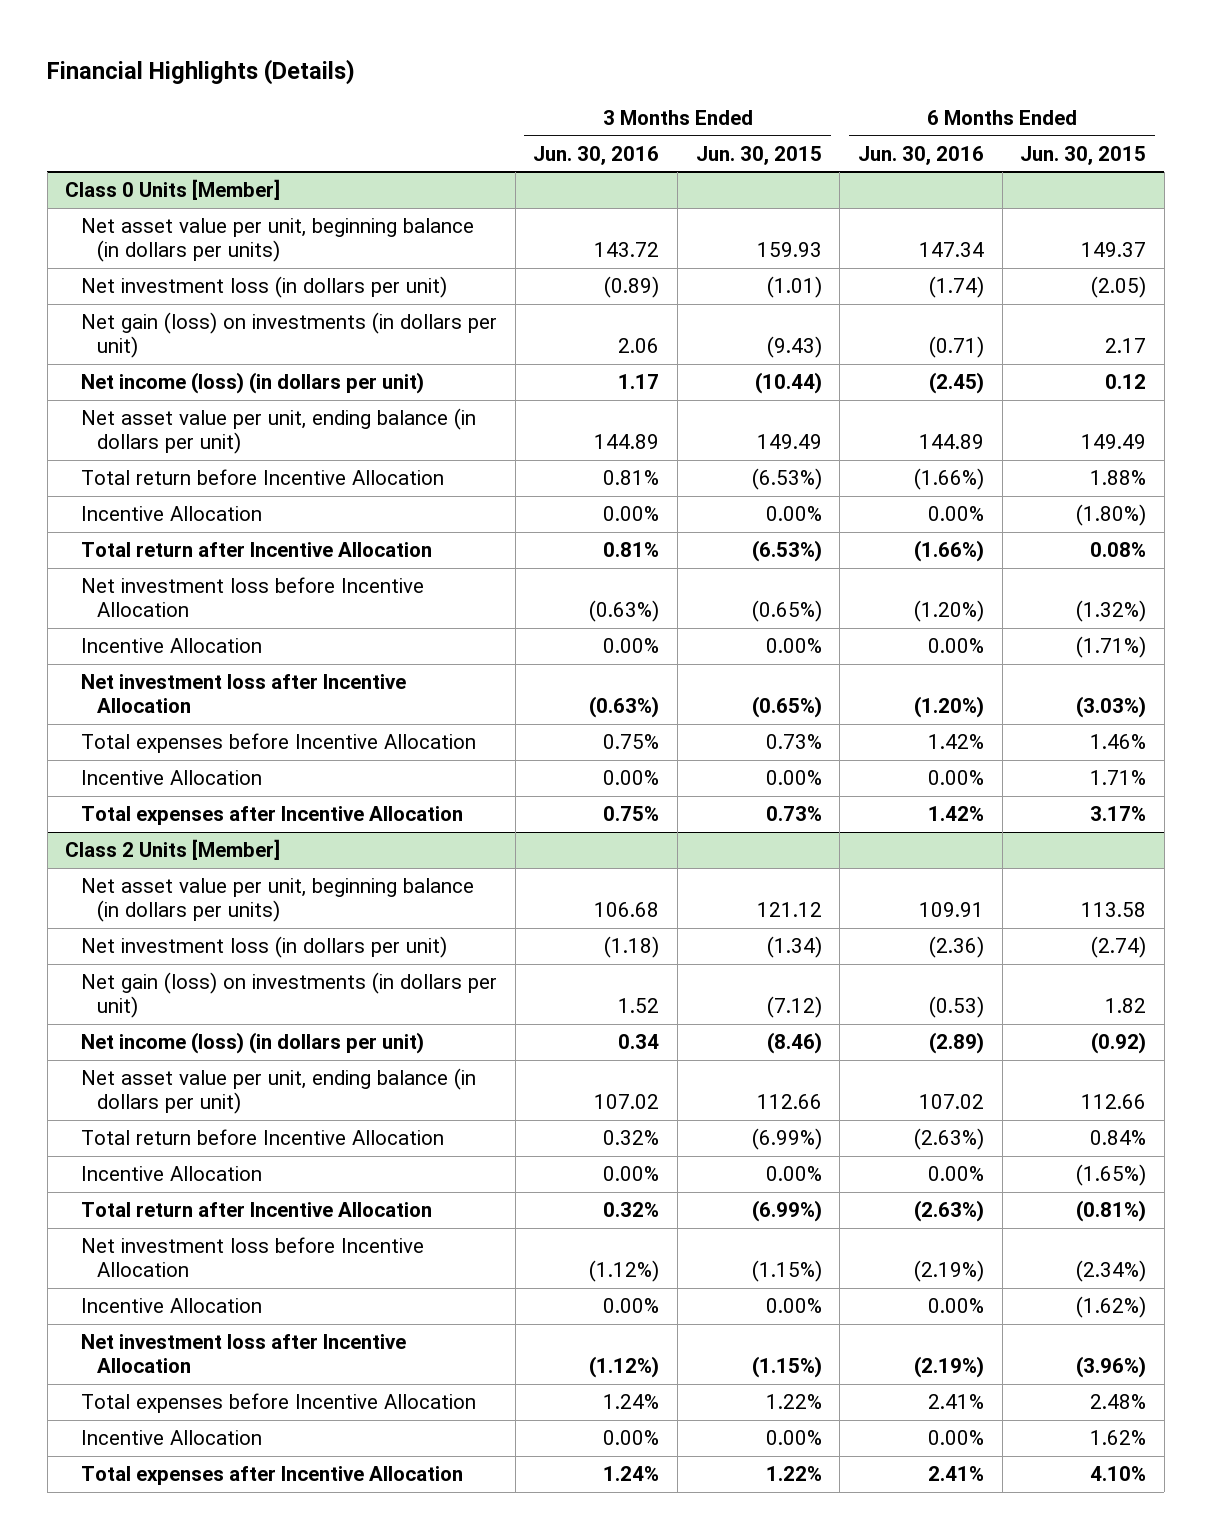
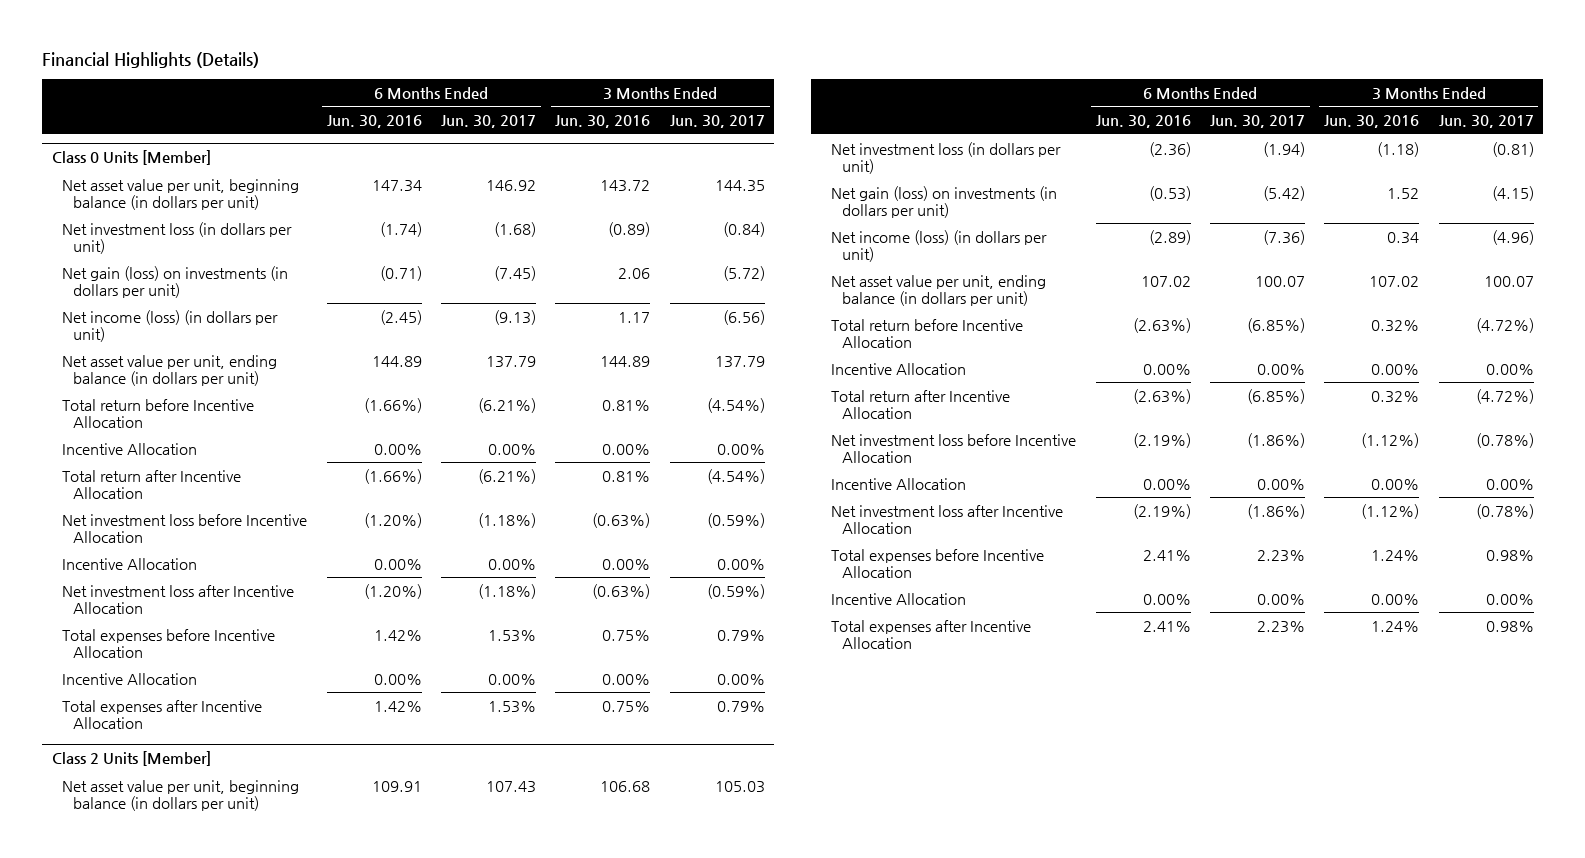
[695,145,822,165] Jun. 30, 2015 -> none
[1020,145,1147,165] Jun. 30, 2015 -> none
none -> [441,115,537,129] Jun. 30, 2017
none -> [669,115,765,129] Jun. 30, 2017
[81,218,475,262] Net asset value per unit, beginning balance (in dollars per units) -> [62,178,300,210] Net asset value per unit, beginning balance (in dollars per unit)
[81,878,475,922] Net asset value per unit, beginning balance (in dollars per units) -> [62,779,300,811] Net asset value per unit, beginning balance (in dollars per unit)

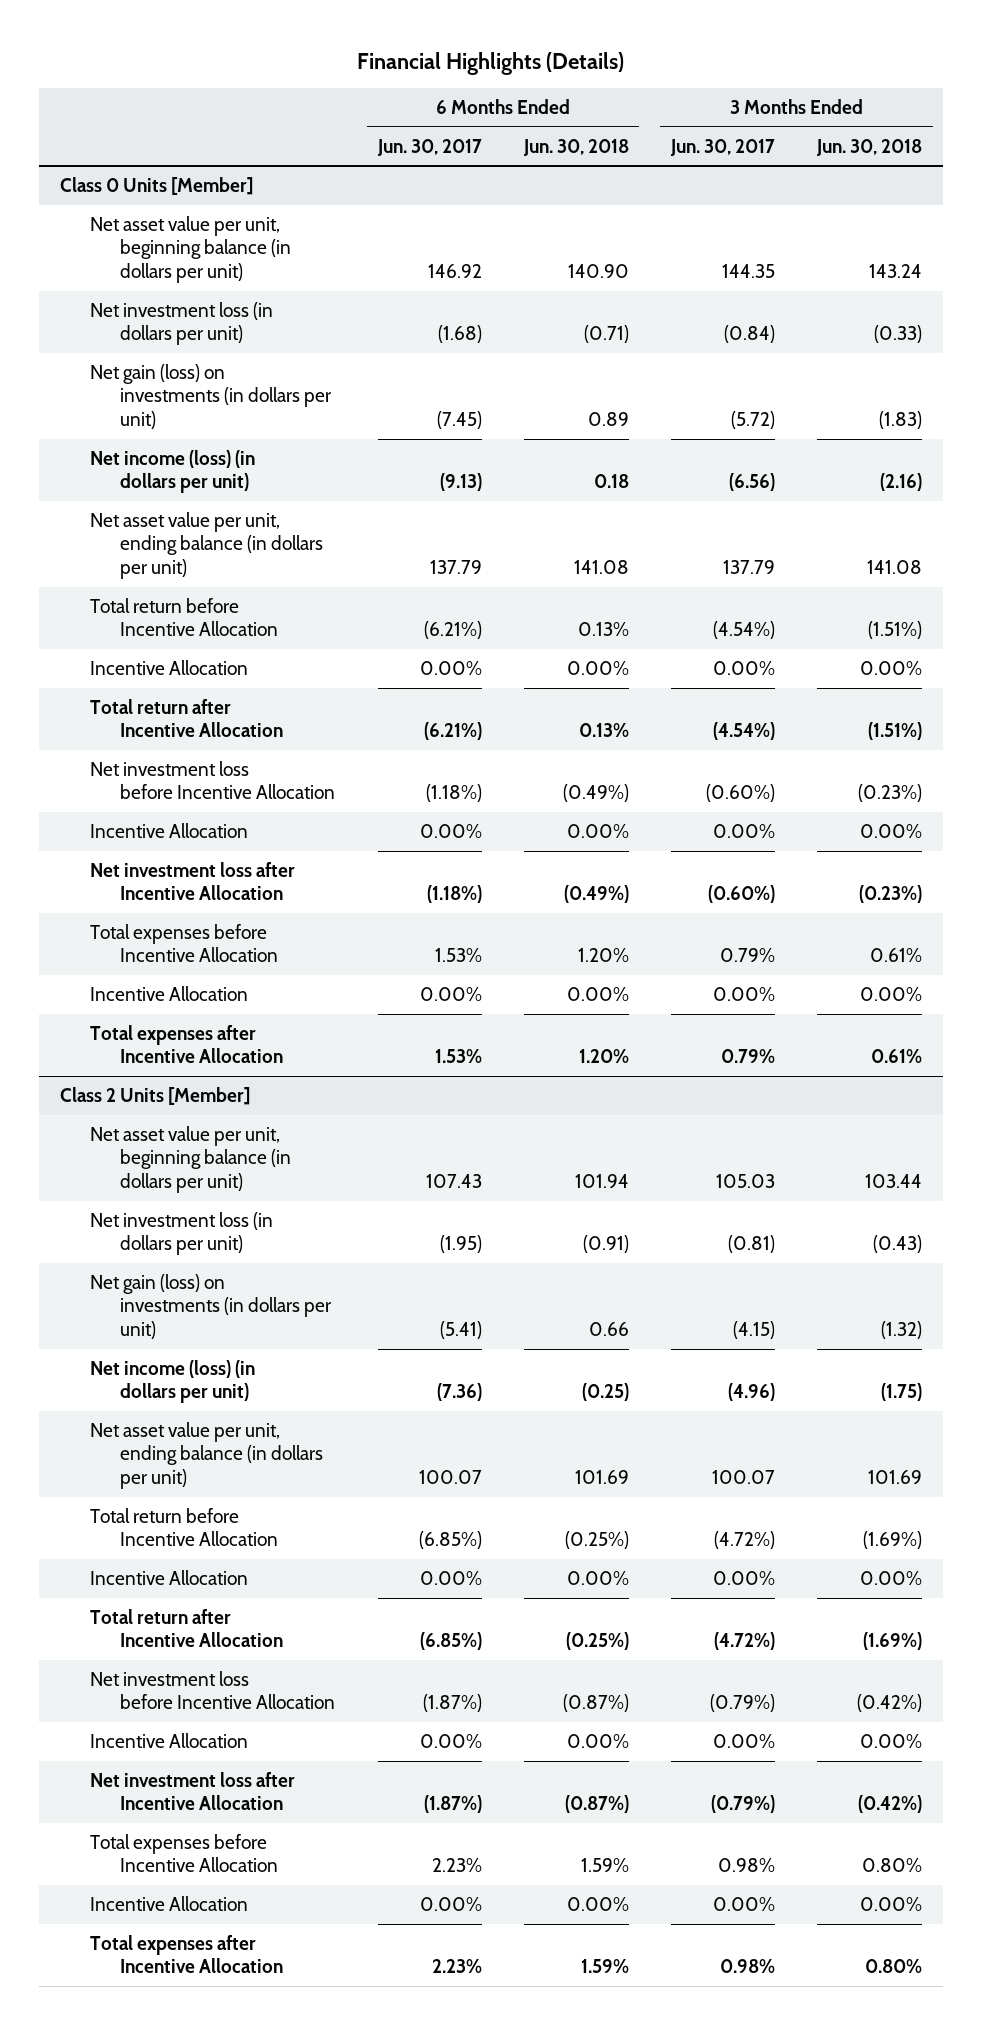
[326,115,422,129] Jun. 30, 2016 -> none
[555,115,651,129] Jun. 30, 2016 -> none
none -> [522,138,629,156] Jun. 30, 2018
none -> [816,138,923,156] Jun. 30, 2018
[706,512,765,528] (0.59%) -> [705,784,775,803] (0.60%)
[706,583,765,599] (0.59%) -> [707,885,775,904] (0.60%)
[1262,141,1305,157] (1.94) -> [439,1235,482,1254] (1.95)
[1262,185,1305,201] (5.42) -> [439,1320,482,1339] (5.41)
[1246,432,1305,448] (1.86%) -> [422,1694,482,1713] (1.87%)
[1475,432,1534,448] (0.78%) -> [709,1694,775,1713] (0.79%)
[1246,503,1305,519] (1.86%) -> [423,1795,482,1814] (1.87%)
[1475,503,1534,519] (0.78%) -> [710,1795,775,1814] (0.79%)

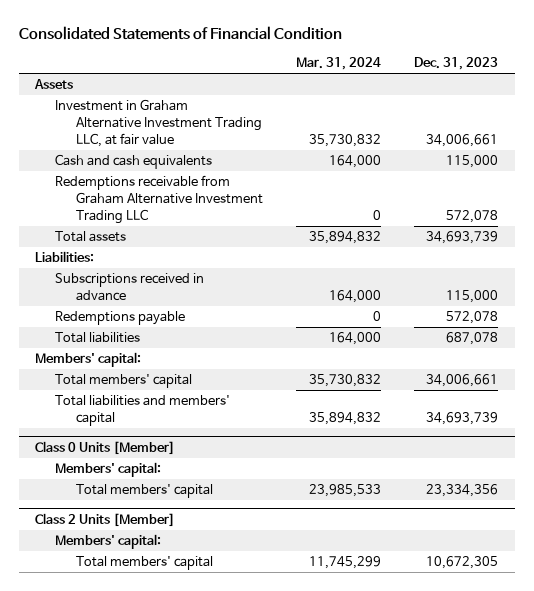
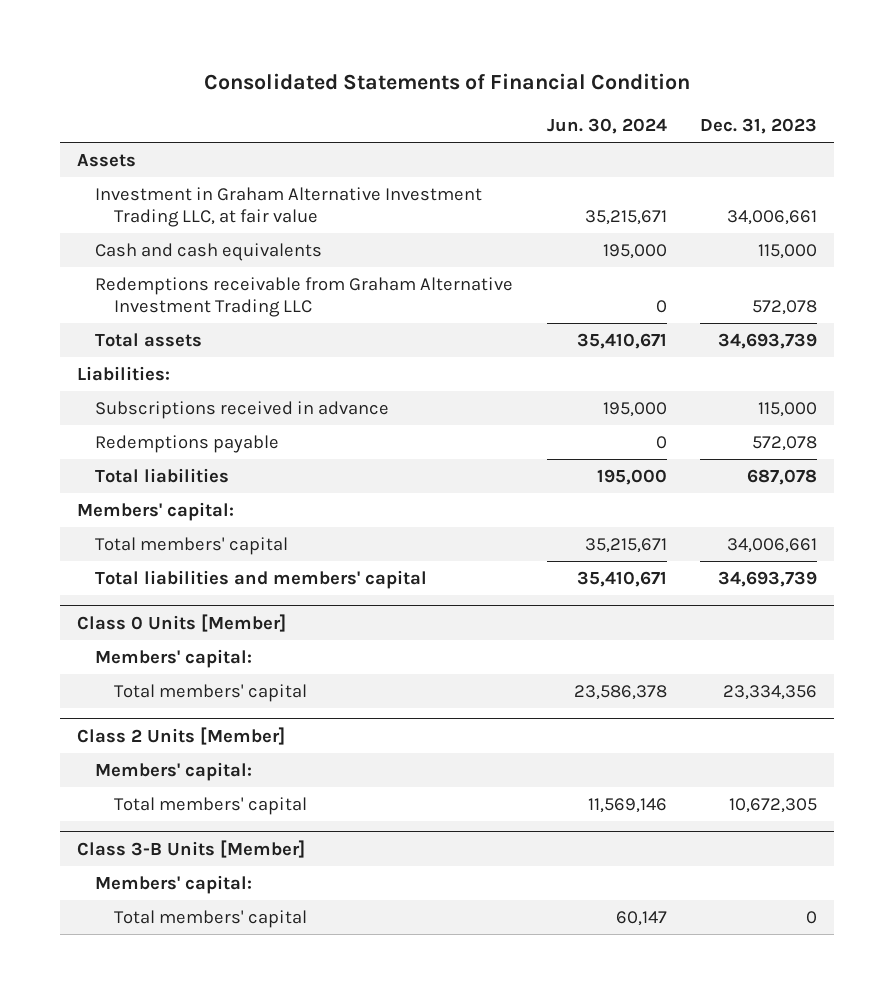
[295,57,381,71] Mar. 31, 2024 -> none
none -> [546,118,667,135] Jun. 30, 2024
none -> [76,839,305,858] Class 3-B Units [Member]
none -> [95,875,253,895] Members' capital:
none -> [114,910,308,929] Total members' capital

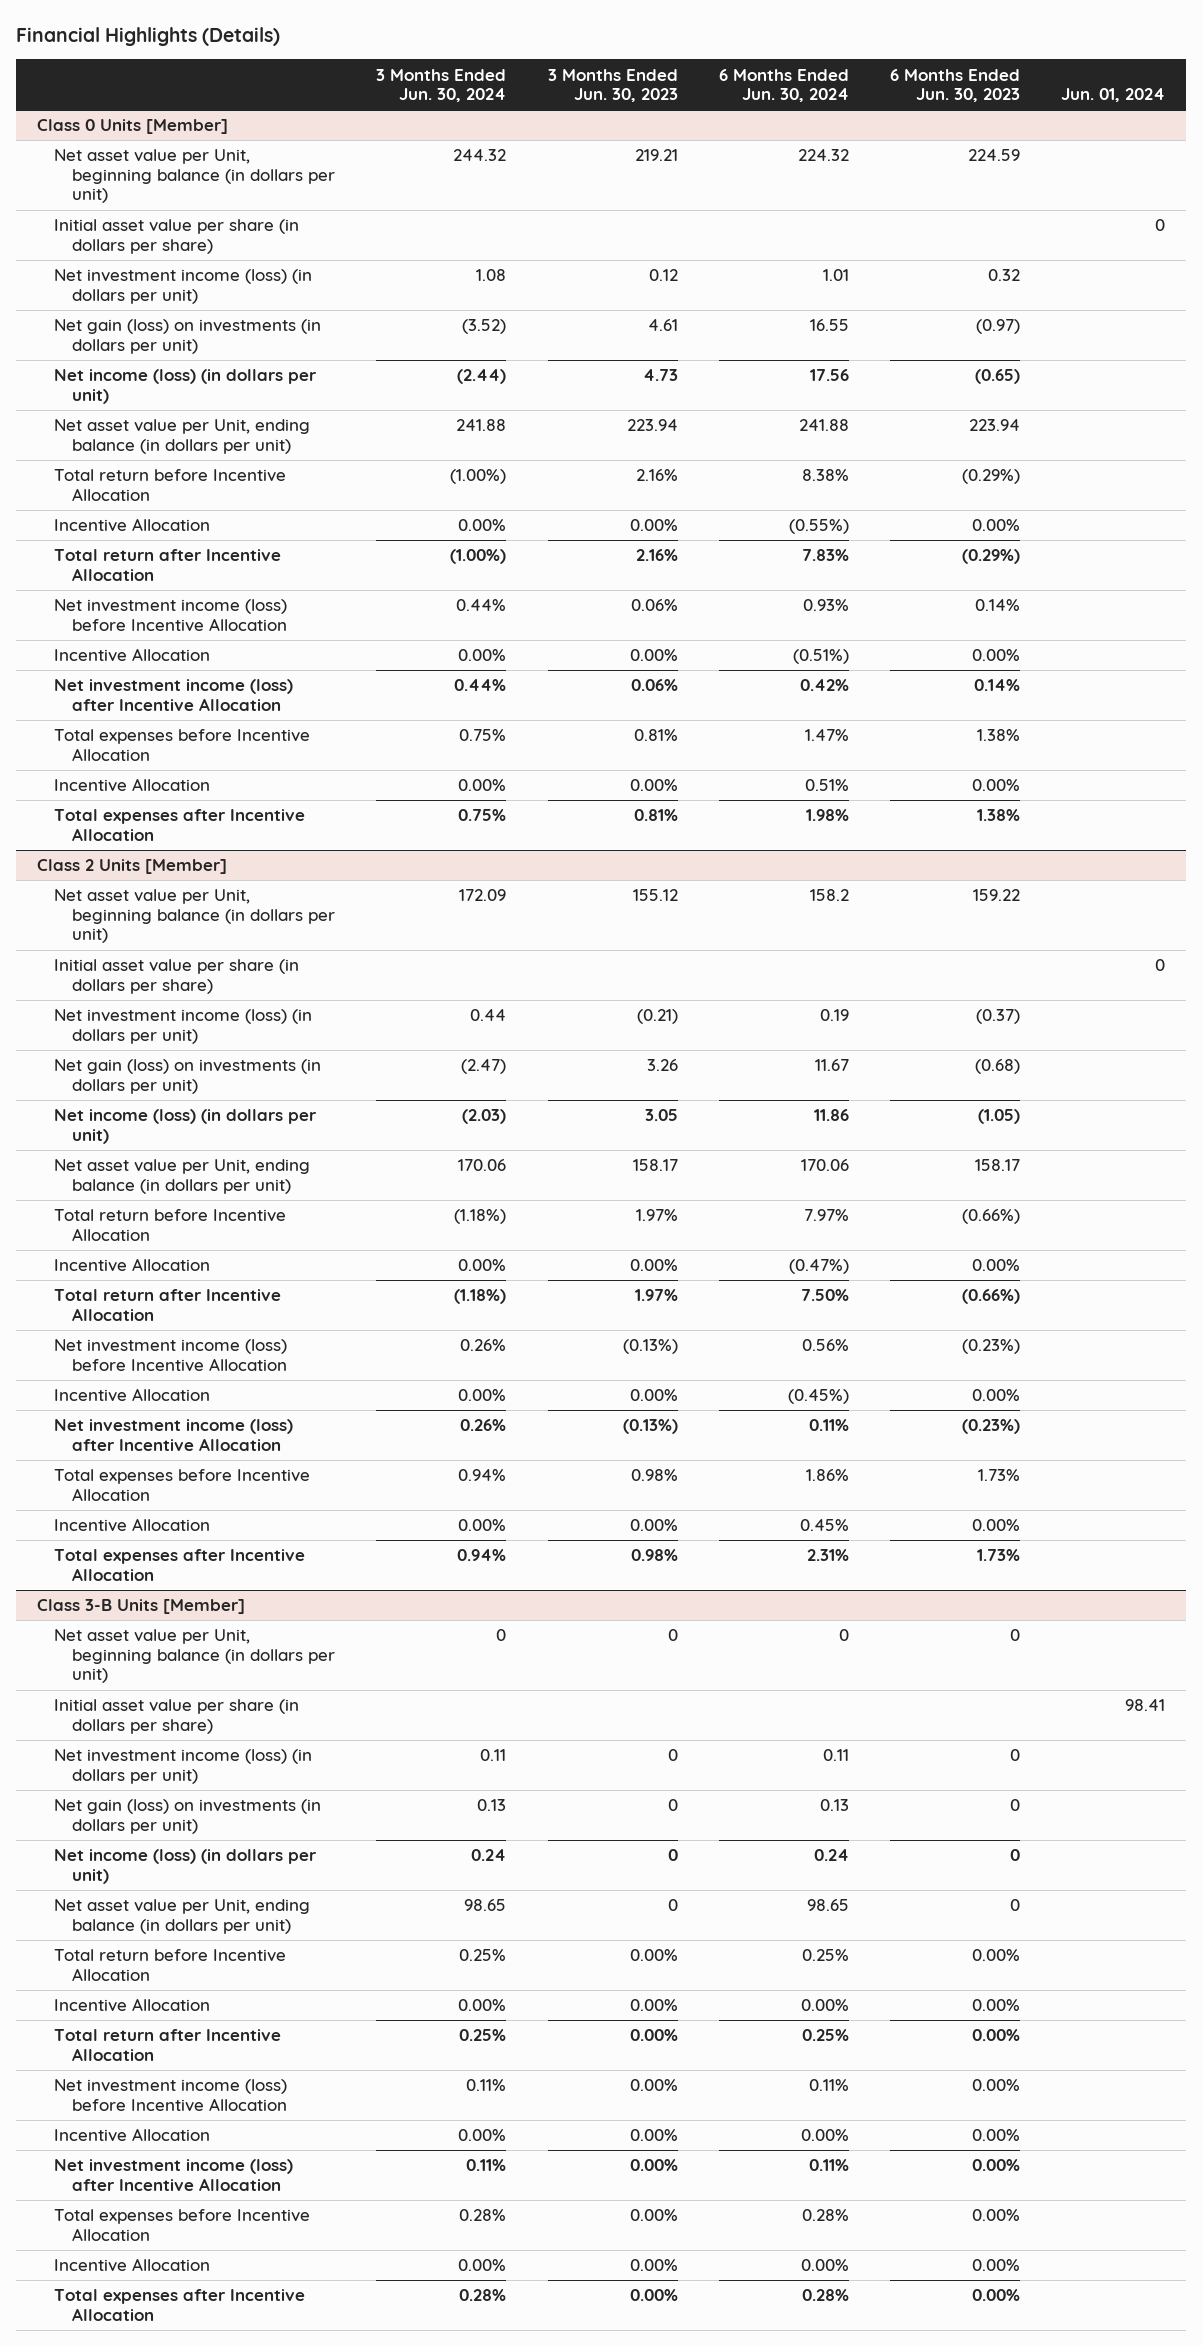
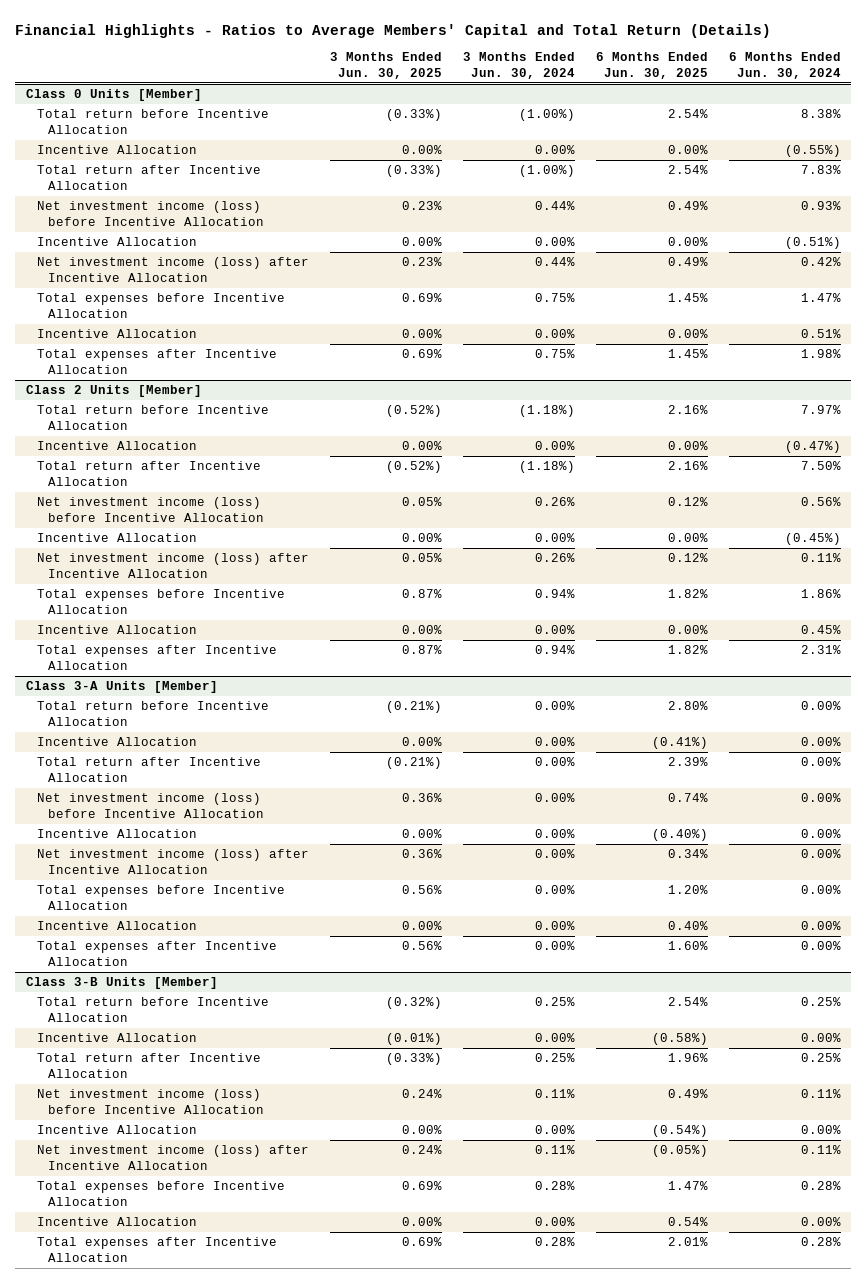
[16,27,281,47] Financial Highlights (Details) -> [15,23,772,38] Financial Highlights - Ratios to Average Members' Capital and Total Return (Details)
[547,68,678,103] 3 Months Ended Jun. 30, 2023 -> none
[889,68,1020,103] 6 Months Ended Jun. 30, 2023 -> none
[1061,88,1166,103] Jun. 01, 2024 -> none
none -> [329,52,442,80] 3 Months Ended Jun. 30, 2025
none -> [595,52,708,80] 6 Months Ended Jun. 30, 2025
[54,149,336,204] Net asset value per Unit, beginning balance (in dollars per unit) -> none
[54,219,300,254] Initial asset value per share (in dollars per share) -> none
[54,269,313,304] Net investment income (loss) (in dollars per unit) -> none
[54,319,322,354] Net gain (loss) on investments (in dollars per unit) -> none
[54,369,318,404] Net income (loss) (in dollars per unit) -> none
[54,419,311,454] Net asset value per Unit, ending balance (in dollars per unit) -> none
[54,889,336,944] Net asset value per Unit, beginning balance (in dollars per unit) -> none
[54,959,300,994] Initial asset value per share (in dollars per share) -> none
[54,1009,313,1044] Net investment income (loss) (in dollars per unit) -> none
[54,1059,322,1094] Net gain (loss) on investments (in dollars per unit) -> none
[54,1109,318,1144] Net income (loss) (in dollars per unit) -> none
[54,1159,311,1194] Net asset value per Unit, ending balance (in dollars per unit) -> none
none -> [25,681,218,694] Class 3-A Units [Member]
none -> [36,701,269,726] Total return before Incentive Allocation
none -> [36,737,197,747] Incentive Allocation
none -> [36,757,261,782] Total return after Incentive Allocation
none -> [36,793,264,818] Net investment income (loss) before Incentive Allocation
none -> [36,829,197,839] Incentive Allocation
none -> [36,849,309,874] Net investment income (loss) after Incentive Allocation
none -> [36,885,285,910] Total expenses before Incentive Allocation
none -> [36,921,197,931] Incentive Allocation
none -> [36,941,277,966] Total expenses after Incentive Allocation
[54,1629,336,1684] Net asset value per Unit, beginning balance (in dollars per unit) -> none
[54,1699,300,1734] Initial asset value per share (in dollars per share) -> none
[54,1749,313,1784] Net investment income (loss) (in dollars per unit) -> none
[54,1799,322,1834] Net gain (loss) on investments (in dollars per unit) -> none
[54,1849,318,1884] Net income (loss) (in dollars per unit) -> none
[54,1899,311,1934] Net asset value per Unit, ending balance (in dollars per unit) -> none

